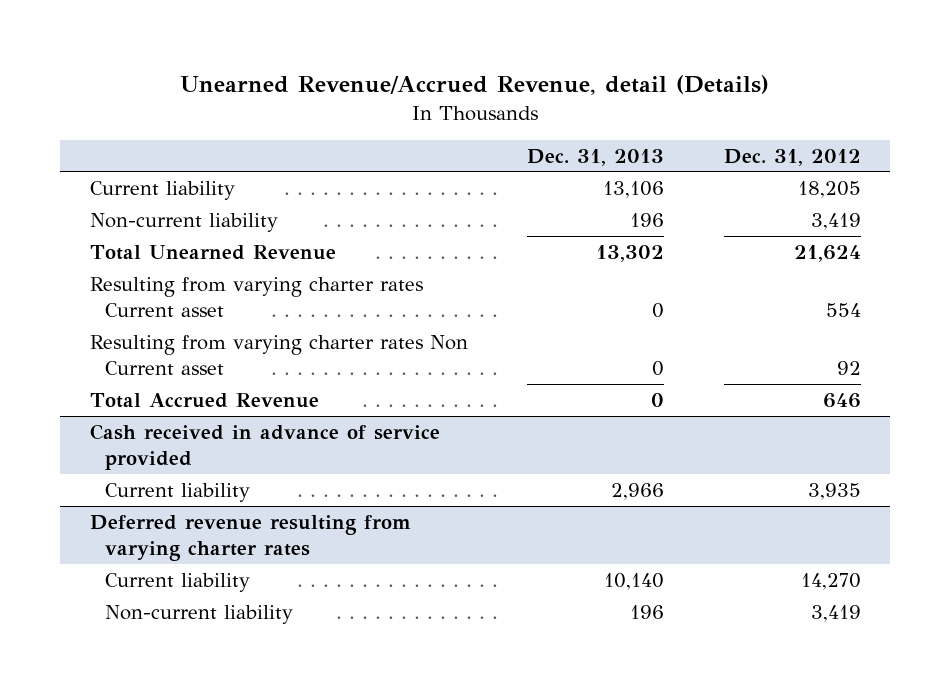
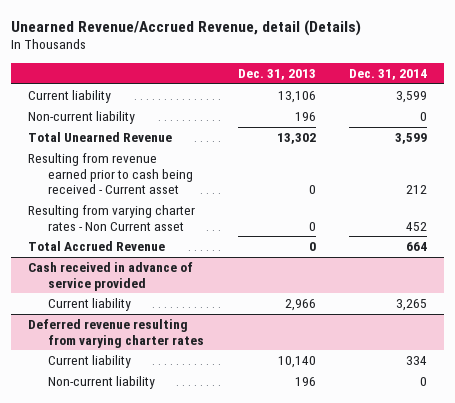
[723,148,861,166] Dec. 31, 2012 -> none
none -> [349,68,428,80] Dec. 31, 2014
[90,276,424,318] Resulting from varying charter rates Current asset -> [27,153,194,194] Resulting from revenue earned prior to cash being received - Current asset
[90,334,469,376] Resulting from varying charter rates Non Current asset -> [27,205,195,231] Resulting from varying charter rates - Non Current asset

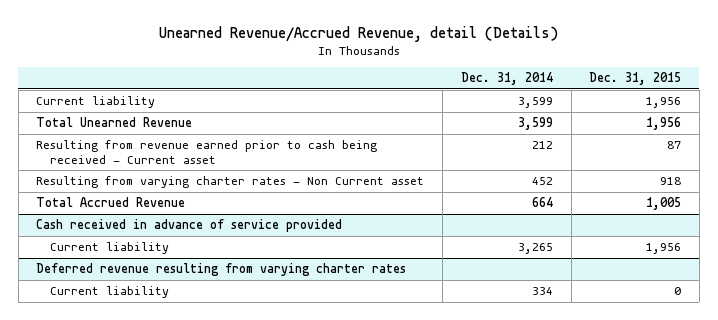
[237,68,316,80] Dec. 31, 2013 -> none
none -> [589,72,682,86] Dec. 31, 2015
[27,111,135,125] Non-current liability -> none
[48,376,156,390] Non-current liability -> none

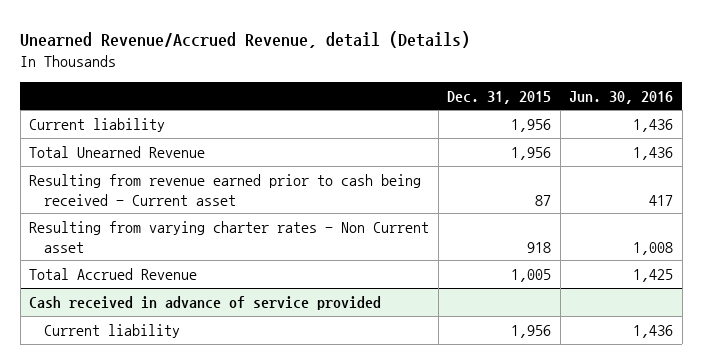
[460,72,553,86] Dec. 31, 2014 -> none
none -> [569,90,674,104] Jun. 30, 2016
[36,263,407,277] Deferred revenue resulting from varying charter rates -> none
[50,286,170,299] Current liability -> none

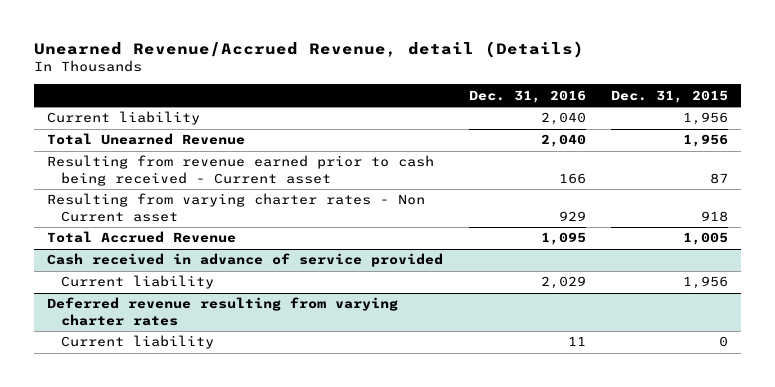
[569,90,674,104] Jun. 30, 2016 -> none
none -> [468,89,586,103] Dec. 31, 2016
none -> [46,297,398,326] Deferred revenue resulting from varying charter rates
none -> [60,335,214,350] Current liability

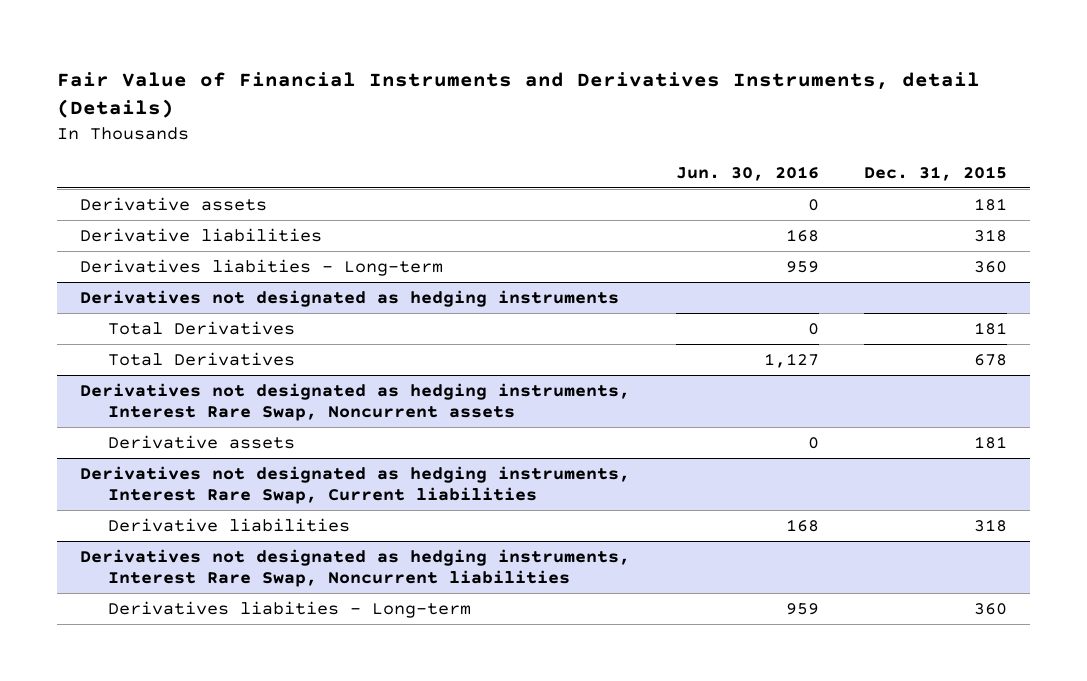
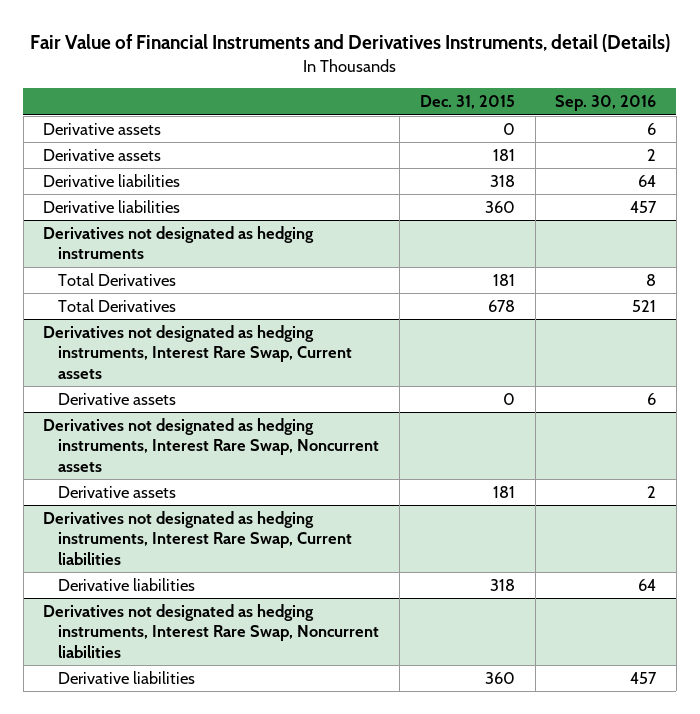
[675,166,819,182] Jun. 30, 2016 -> none
none -> [555,95,657,112] Sep. 30, 2016
none -> [43,122,162,135] Derivative assets
[79,258,443,276] Derivatives liabities - Long-term -> [43,199,181,213] Derivative liabilities
none -> [43,324,353,379] Derivatives not designated as hedging instruments, Interest Rare Swap, Current assets
none -> [58,392,177,405] Derivative assets
[108,600,472,618] Derivatives liabities - Long-term -> [58,670,196,684] Derivative liabilities

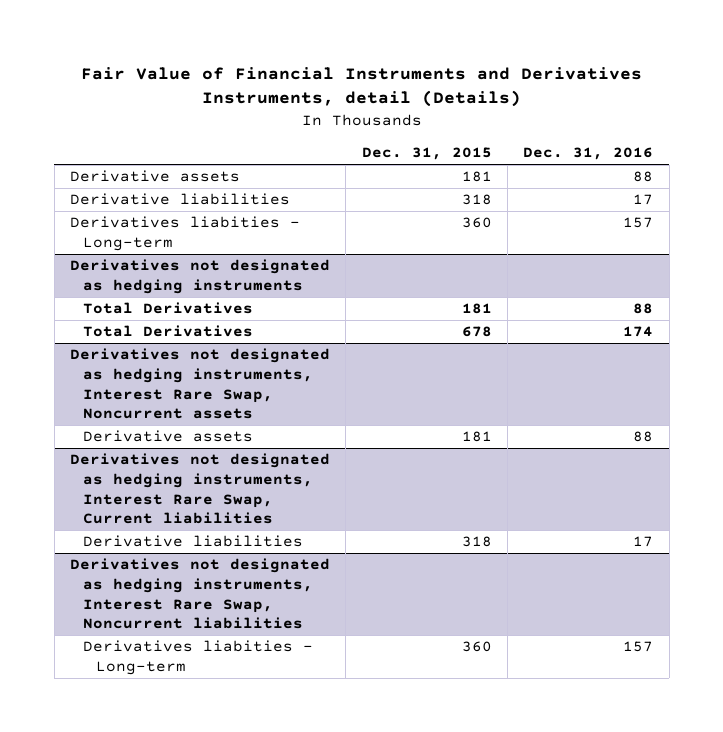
[555,95,657,112] Sep. 30, 2016 -> none
none -> [523,147,654,161] Dec. 31, 2016
[43,122,162,135] Derivative assets -> none
[43,199,181,213] Derivative liabilities -> [70,216,301,252] Derivatives liabities - Long-term
[43,324,353,379] Derivatives not designated as hedging instruments, Interest Rare Swap, Current assets -> none
[58,392,177,405] Derivative assets -> none
[58,670,196,684] Derivative liabilities -> [83,640,314,676] Derivatives liabities - Long-term

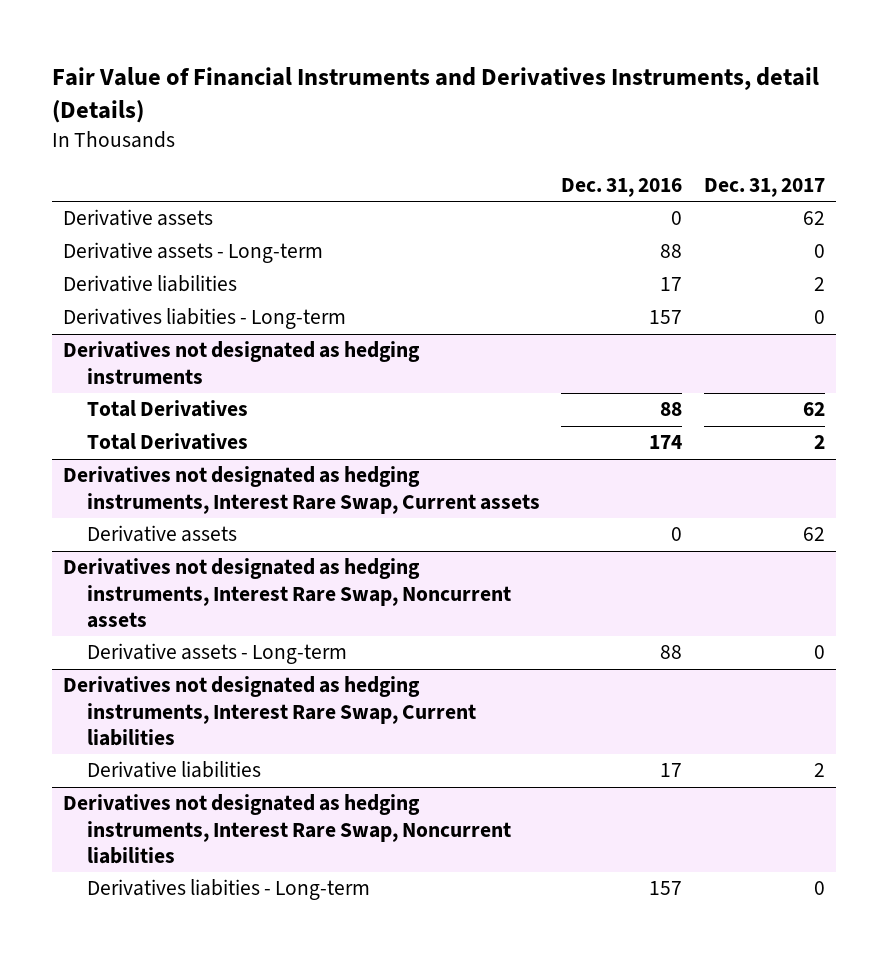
[361,147,492,161] Dec. 31, 2015 -> none
none -> [704,177,826,197] Dec. 31, 2017
[633,171,654,183] 88 -> [671,211,683,226] 0
none -> [62,242,323,264] Derivative assets - Long-term
none -> [62,466,540,514] Derivatives not designated as hedging instruments, Interest Rare Swap, Current assets
none -> [86,525,237,543] Derivative assets
[83,430,254,443] Derivative assets -> [86,643,347,665] Derivative assets - Long-term

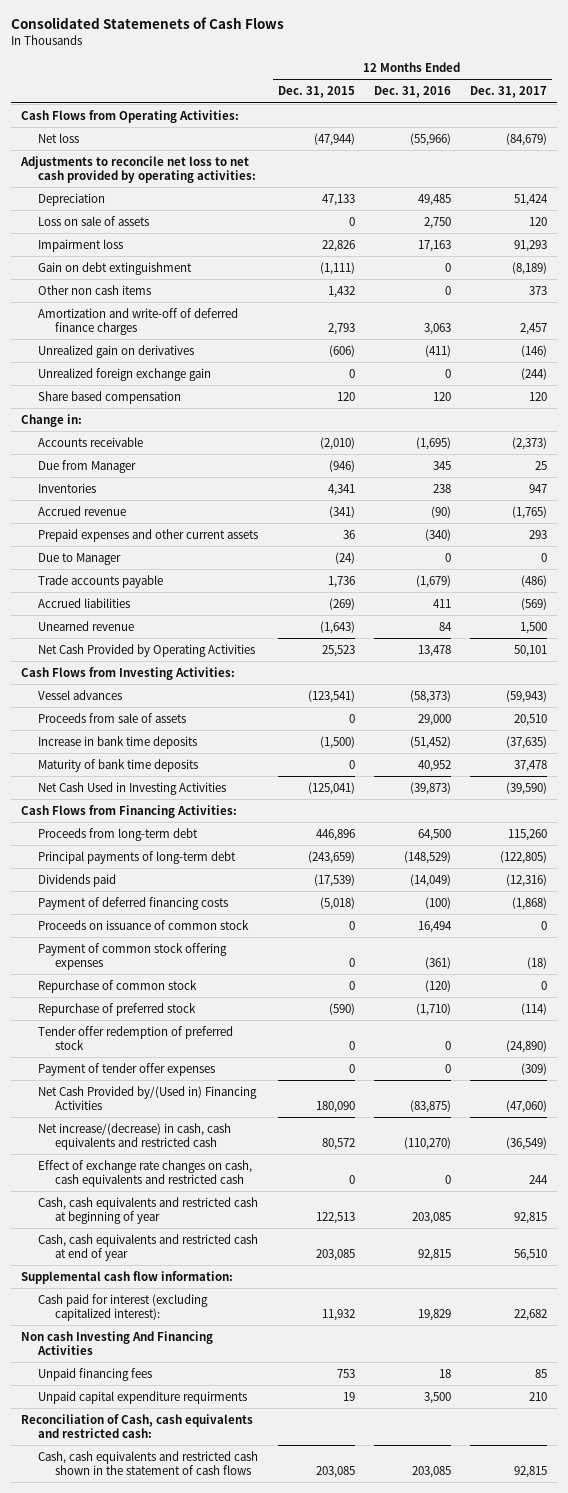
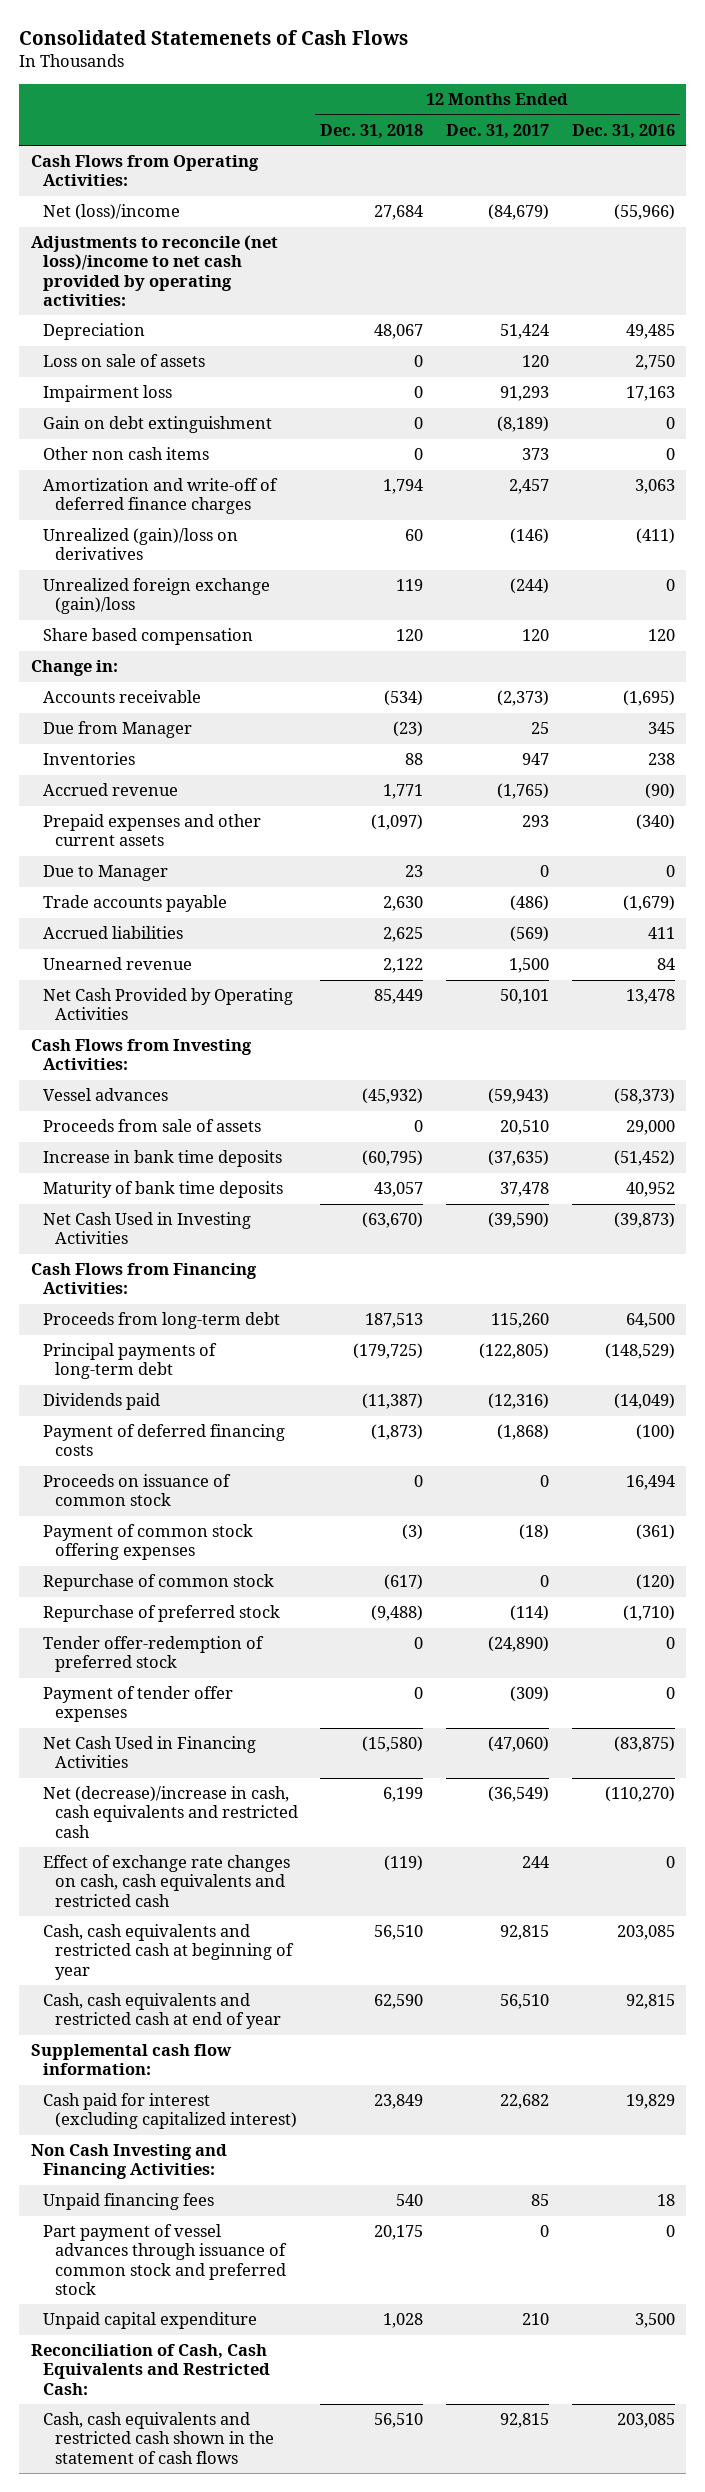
[277,86,355,99] Dec. 31, 2015 -> none
none -> [320,123,424,139] Dec. 31, 2018
[38,132,80,143] Net loss -> [42,204,180,221] Net (loss)/income
[20,155,257,183] Adjustments to reconcile net loss to net cash provided by operating activities: -> [30,235,278,306] Adjustments to reconcile (net loss)/income to net cash provided by operating activities:
[38,344,195,358] Unrealized gain on derivatives -> [42,528,238,561] Unrealized (gain)/loss on derivatives
[38,367,212,381] Unrealized foreign exchange gain -> [42,578,270,615] Unrealized foreign exchange (gain)/loss
[38,1025,234,1050] Tender offer redemption of preferred stock -> [42,1636,264,1673] Tender offer-redemption of preferred stock
[38,1085,258,1110] Net Cash Provided by/(Used in) Financing Activities -> [42,1736,256,1769] Net Cash Used in Financing Activities
[38,1122,232,1150] Net increase/(decrease) in cash, cash equivalents and restricted cash -> [42,1786,298,1838] Net (decrease)/increase in cash, cash equivalents and restricted cash
[38,1293,209,1321] Cash paid for interest (excluding capitalized interest): -> [42,2093,297,2130] Cash paid for interest (excluding capitalized interest)
[21,1330,214,1355] Non cash Investing And Financing Activities -> [30,2144,227,2180] Non Cash Investing and Financing Activities:
none -> [42,2224,287,2295] Part payment of vessel advances through issuance of common stock and preferred stock
[38,1390,248,1404] Unpaid capital expenditure requirments -> [42,2312,257,2330] Unpaid capital expenditure
[21,1413,254,1438] Reconciliation of Cash, cash equivalents and restricted cash: -> [30,2344,270,2395] Reconciliation of Cash, Cash Equivalents and Restricted Cash:

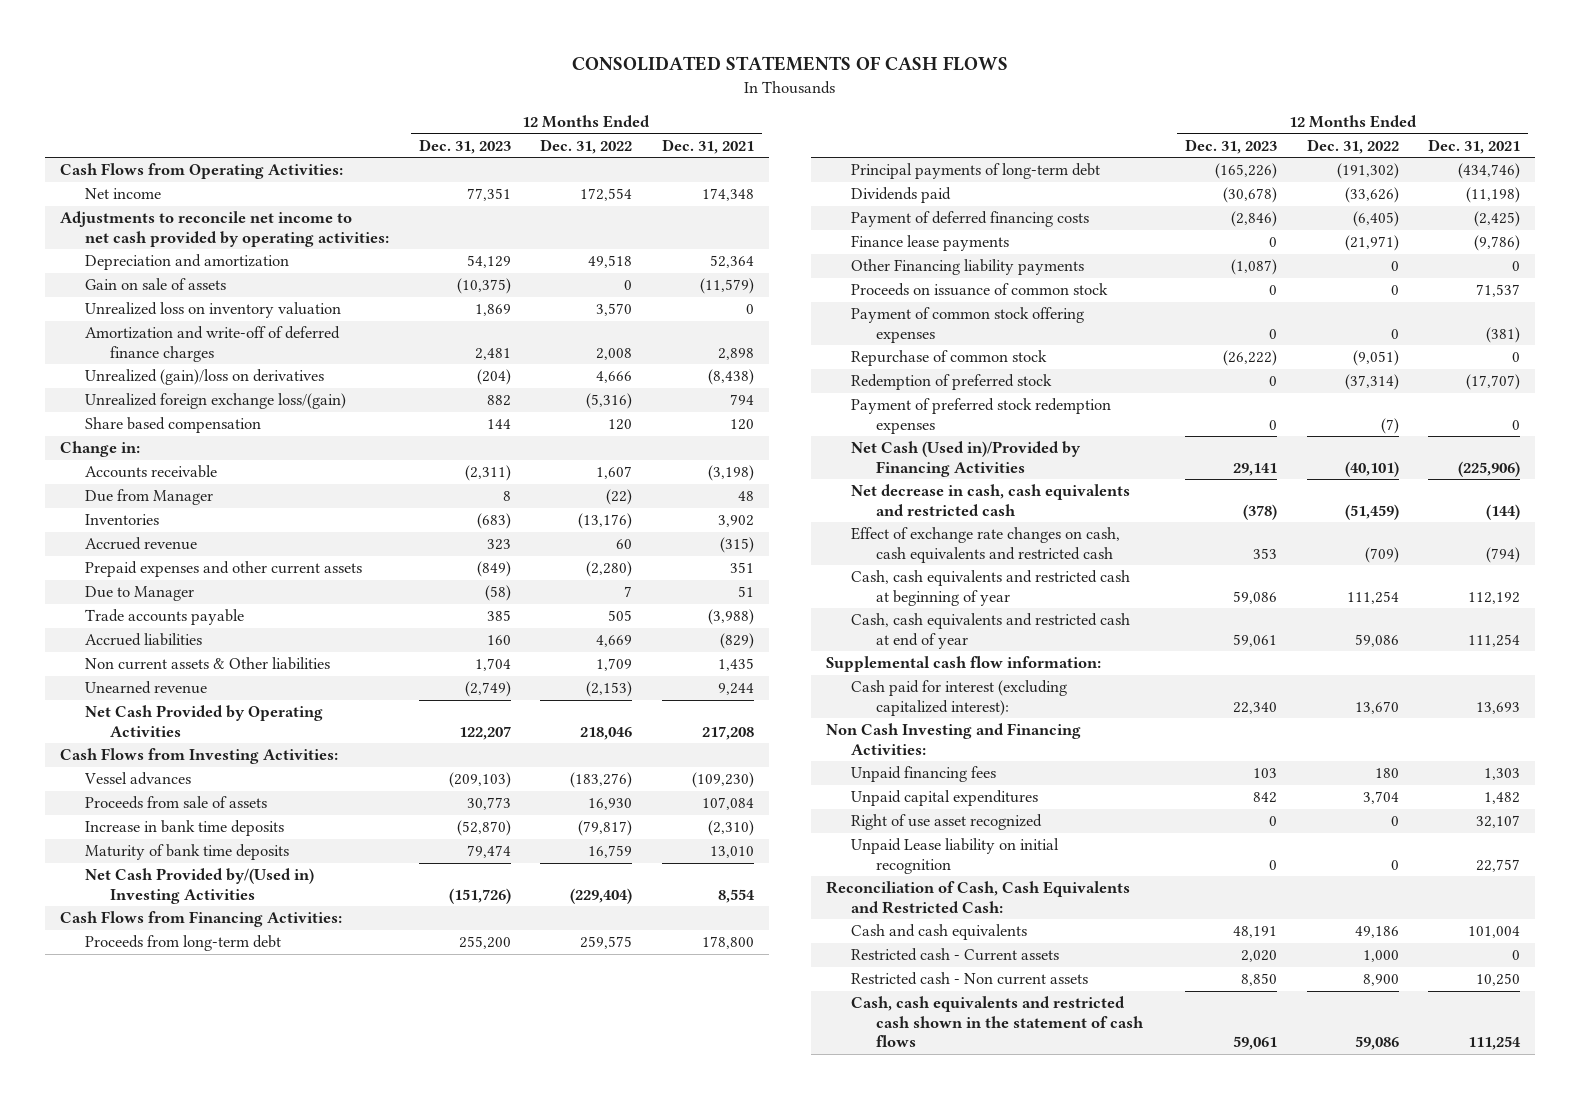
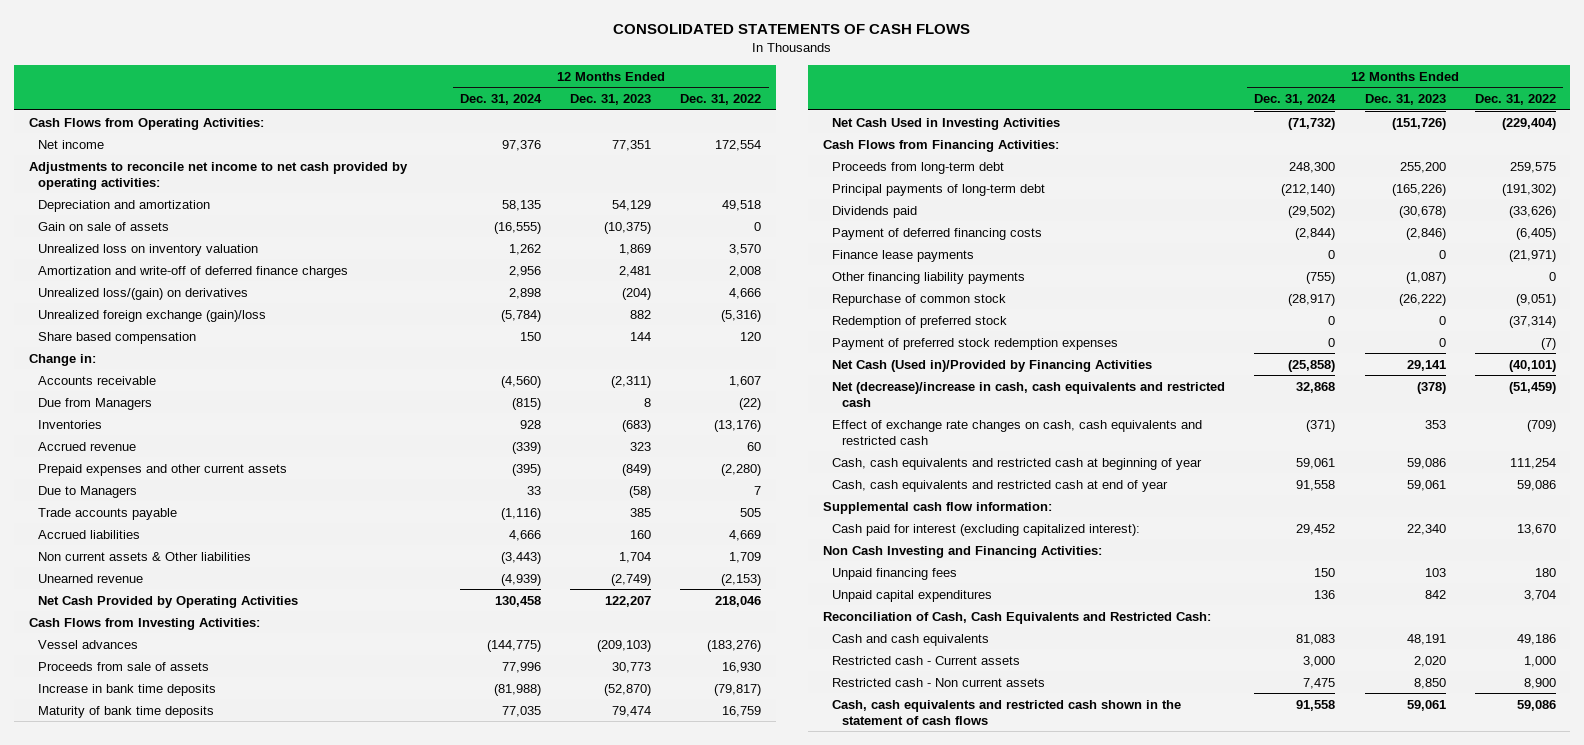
[662,138,755,154] Dec. 31, 2021 -> none
none -> [460,94,543,106] Dec. 31, 2024
[84,369,324,386] Unrealized (gain)/loss on derivatives -> [38,287,249,300] Unrealized loss/(gain) on derivatives
[84,393,346,410] Unrealized foreign exchange loss/(gain) -> [38,309,267,322] Unrealized foreign exchange (gain)/loss
[84,489,213,506] Due from Manager -> [38,397,153,410] Due from Managers
[84,586,194,602] Due to Manager -> [38,485,138,498] Due to Managers
[84,868,314,904] Net Cash Provided by/(Used in) Investing Activities -> [832,117,1061,130] Net Cash Used in Investing Activities
[850,283,1108,297] Proceeds on issuance of common stock -> none
[850,307,1084,343] Payment of common stock offering expenses -> none
[850,259,1084,276] Other Financing liability payments -> [832,271,1026,284] Other financing liability payments
[850,484,1130,516] Net decrease in cash, cash equivalents and restricted cash -> [832,381,1226,407] Net (decrease)/increase in cash, cash equivalents and restricted cash
[850,814,1042,831] Right of use asset recognized -> none
[850,838,1059,874] Unpaid Lease liability on initial recognition -> none

